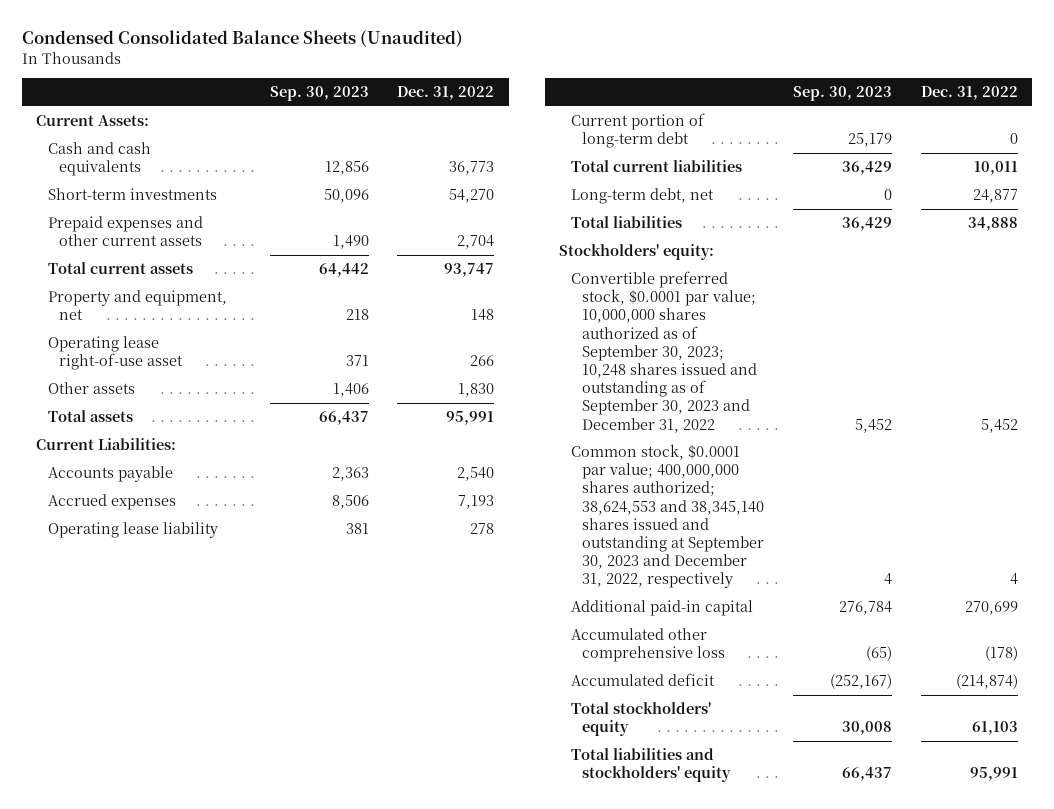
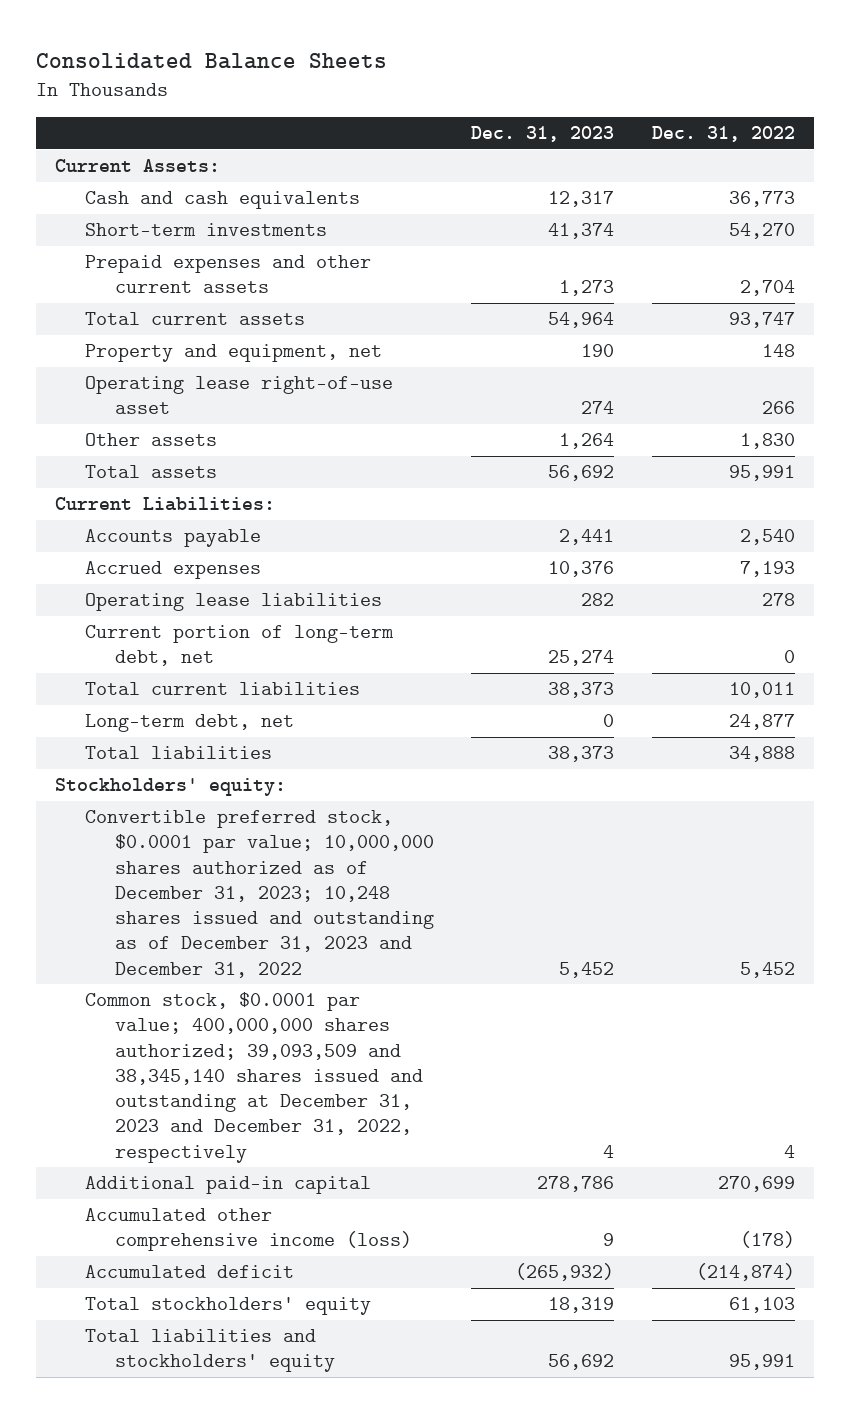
[21,30,463,48] Condensed Consolidated Balance Sheets (Unaudited) -> [35,53,387,70] Consolidated Balance Sheets
[269,86,369,102] Sep. 30, 2023 -> none
none -> [471,125,615,142] Dec. 31, 2023
[47,522,218,539] Operating lease liability -> [84,593,382,612] Operating lease liabilities
[570,113,705,149] Current portion of long-term debt -> [84,625,394,667] Current portion of long-term debt, net
[570,271,758,433] Convertible preferred stock, $0.0001 par value; 10,000,000 shares authorized as of September 30, 2023; 10,248 shares issued and outstanding as of September 30, 2023 and December 31, 2022 -> [84,810,434,978] Convertible preferred stock, $0.0001 par value; 10,000,000 shares authorized as of December 31, 2023; 10,248 shares issued and outstanding as of December 31, 2023 and December 31, 2022
[570,444,765,589] Common stock, $0.0001 par value; 400,000,000 shares authorized; 38,624,553 and 38,345,140 shares issued and outstanding at September 30, 2023 and December 31, 2022, respectively -> [84,992,423,1163] Common stock, $0.0001 par value; 400,000,000 shares authorized; 39,093,509 and 38,345,140 shares issued and outstanding at December 31, 2023 and December 31, 2022, respectively
[570,628,726,663] Accumulated other comprehensive loss -> [84,1208,412,1252] Accumulated other comprehensive income (loss)

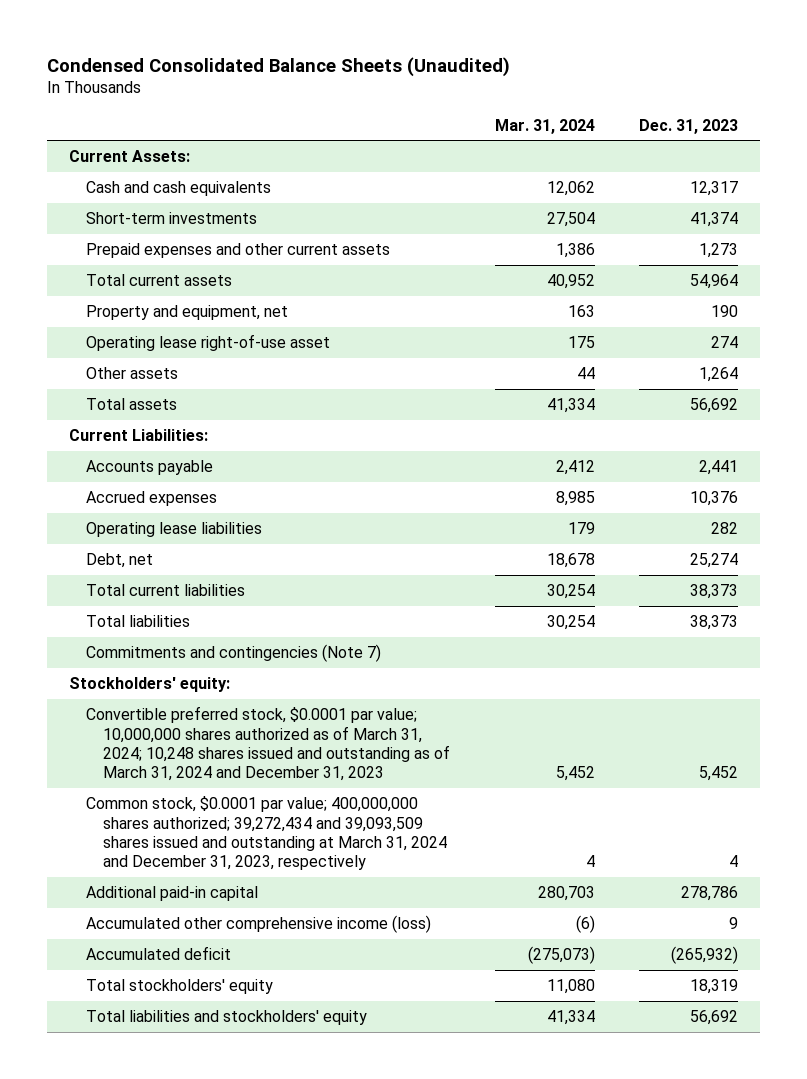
[35,53,387,70] Consolidated Balance Sheets -> [46,56,510,77] Condensed Consolidated Balance Sheets (Unaudited)
[651,125,795,142] Dec. 31, 2022 -> none
none -> [494,118,595,134] Mar. 31, 2024
[84,625,394,667] Current portion of long-term debt, net -> [85,553,153,569] Debt, net
[84,714,294,733] Long-term debt, net -> none
none -> [85,644,381,663] Commitments and contingencies (Note 7)
[84,810,434,978] Convertible preferred stock, $0.0001 par value; 10,000,000 shares authorized as of December 31, 2023; 10,248 shares issued and outstanding as of December 31, 2023 and December 31, 2022 -> [85,706,451,782] Convertible preferred stock, $0.0001 par value; 10,000,000 shares authorized as of March 31, 2024; 10,248 shares issued and outstanding as of March 31, 2024 and December 31, 2023
[84,992,423,1163] Common stock, $0.0001 par value; 400,000,000 shares authorized; 39,093,509 and 38,345,140 shares issued and outstanding at December 31, 2023 and December 31, 2022, respectively -> [85,796,448,871] Common stock, $0.0001 par value; 400,000,000 shares authorized; 39,272,434 and 39,093,509 shares issued and outstanding at March 31, 2024 and December 31, 2023, respectively

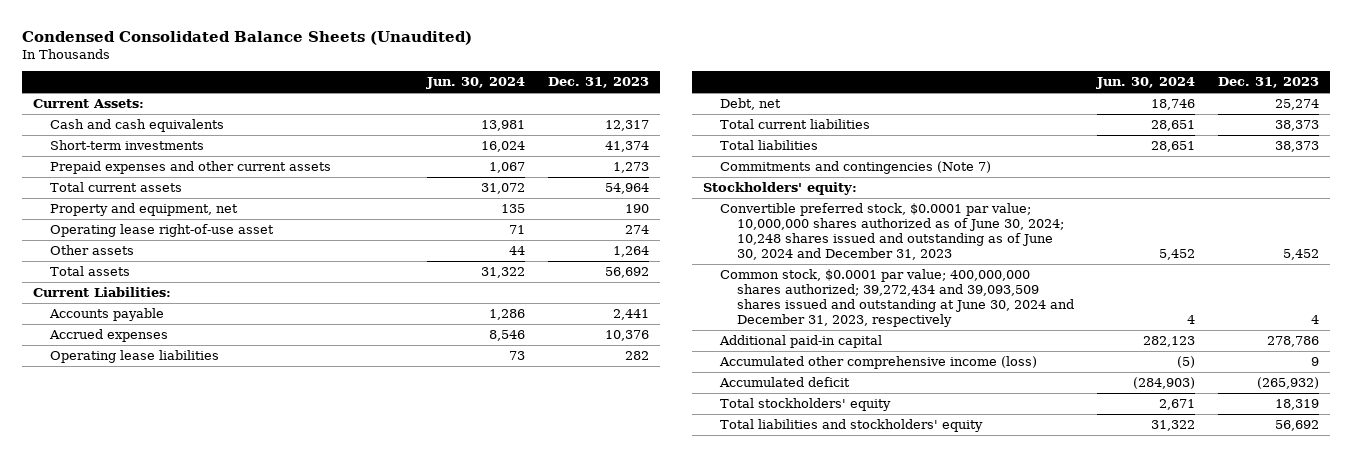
[494,118,595,134] Mar. 31, 2024 -> none
none -> [426,77,526,90] Jun. 30, 2024
[85,706,451,782] Convertible preferred stock, $0.0001 par value; 10,000,000 shares authorized as of March 31, 2024; 10,248 shares issued and outstanding as of March 31, 2024 and December 31, 2023 -> [720,203,1065,260] Convertible preferred stock, $0.0001 par value; 10,000,000 shares authorized as of June 30, 2024; 10,248 shares issued and outstanding as of June 30, 2024 and December 31, 2023
[85,796,448,871] Common stock, $0.0001 par value; 400,000,000 shares authorized; 39,272,434 and 39,093,509 shares issued and outstanding at March 31, 2024 and December 31, 2023, respectively -> [720,269,1075,327] Common stock, $0.0001 par value; 400,000,000 shares authorized; 39,272,434 and 39,093,509 shares issued and outstanding at June 30, 2024 and December 31, 2023, respectively

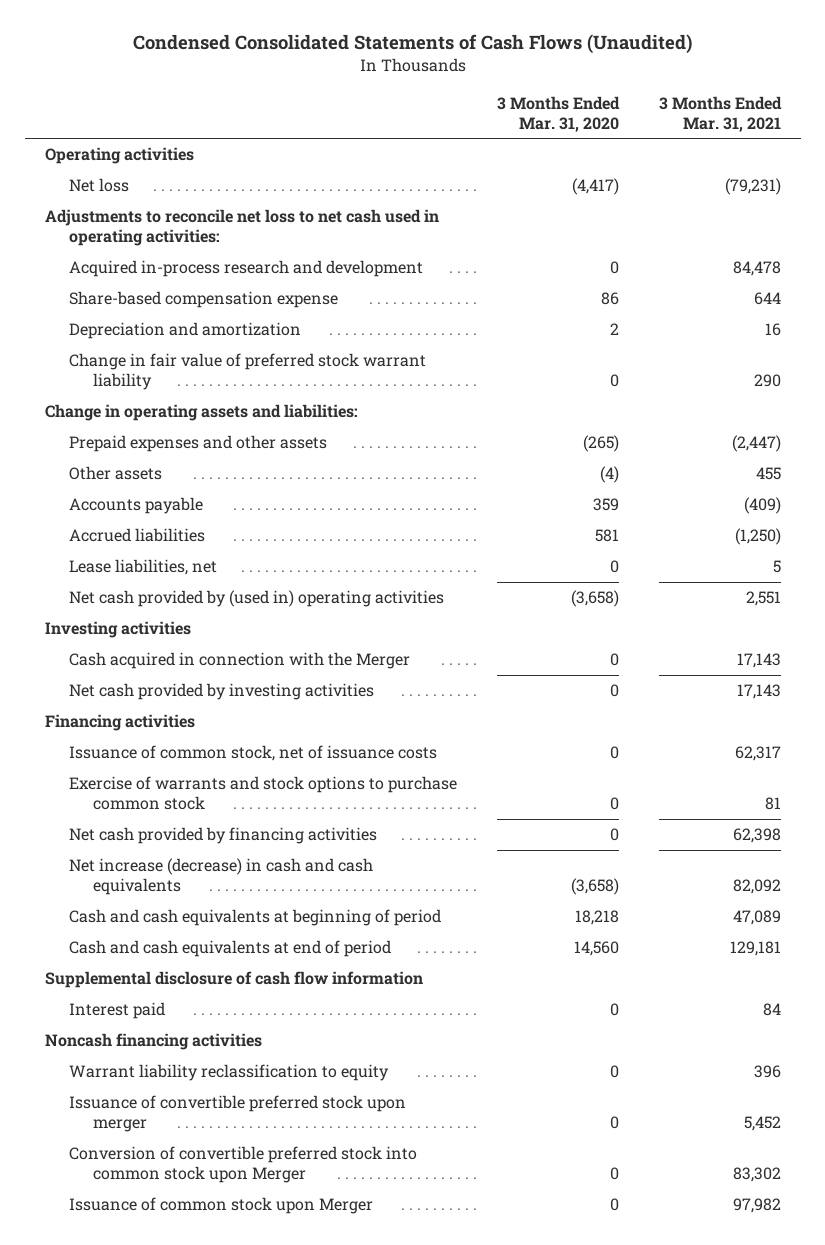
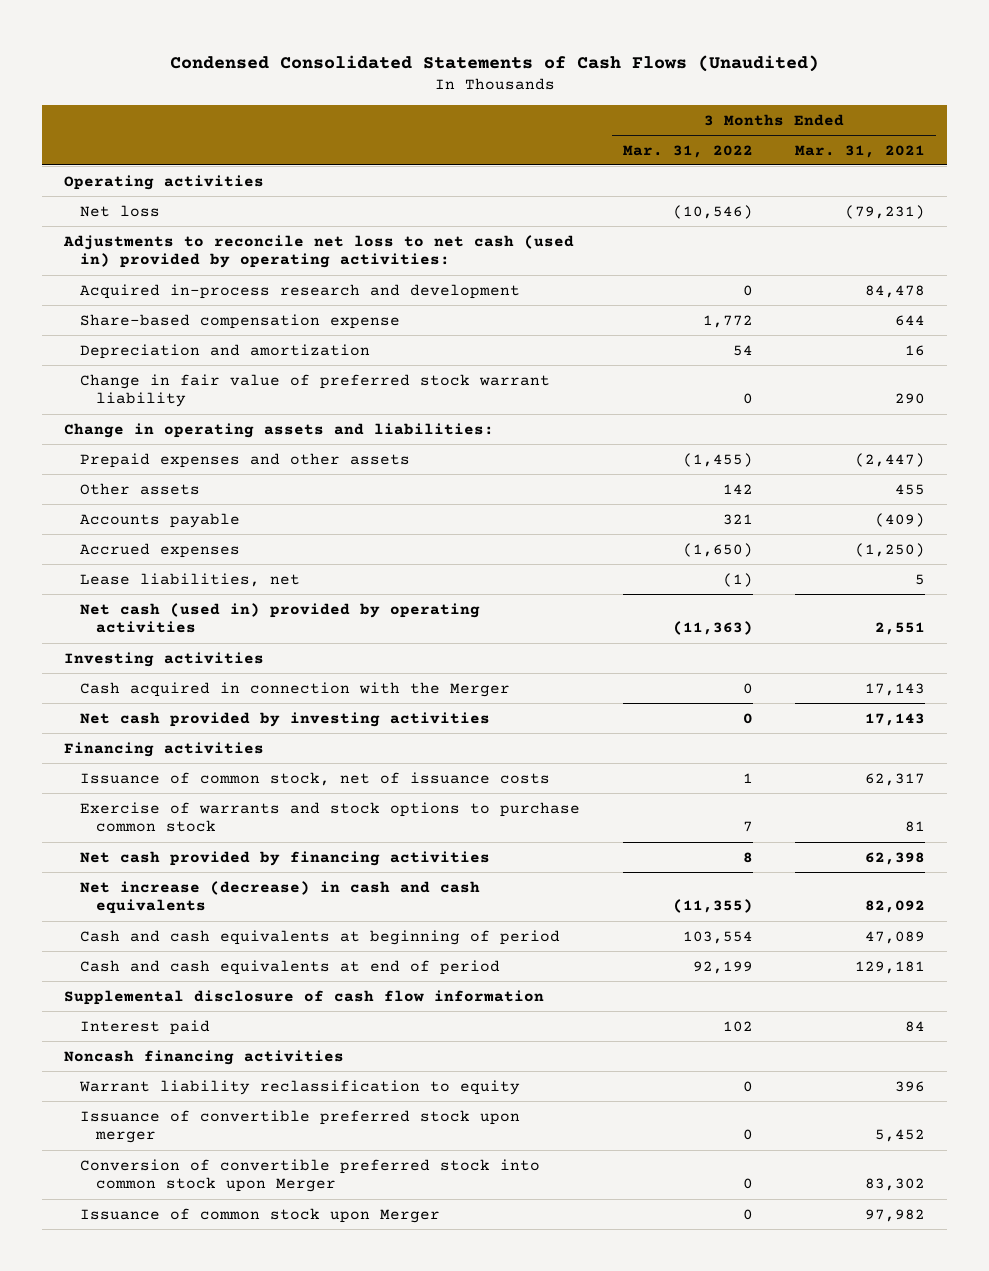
[496,95,620,132] 3 Months Ended Mar. 31, 2020 -> none
none -> [622,144,753,158] Mar. 31, 2022
[44,209,439,247] Adjustments to reconcile net loss to net cash used in operating activities: -> [62,234,574,269] Adjustments to reconcile net loss to net cash (used in) provided by operating activities:
[69,528,206,543] Accrued liabilities -> [79,542,240,558] Accrued expenses
[69,590,445,608] Net cash provided by (used in) operating activities -> [79,602,480,634] Net cash (used in) provided by operating activities

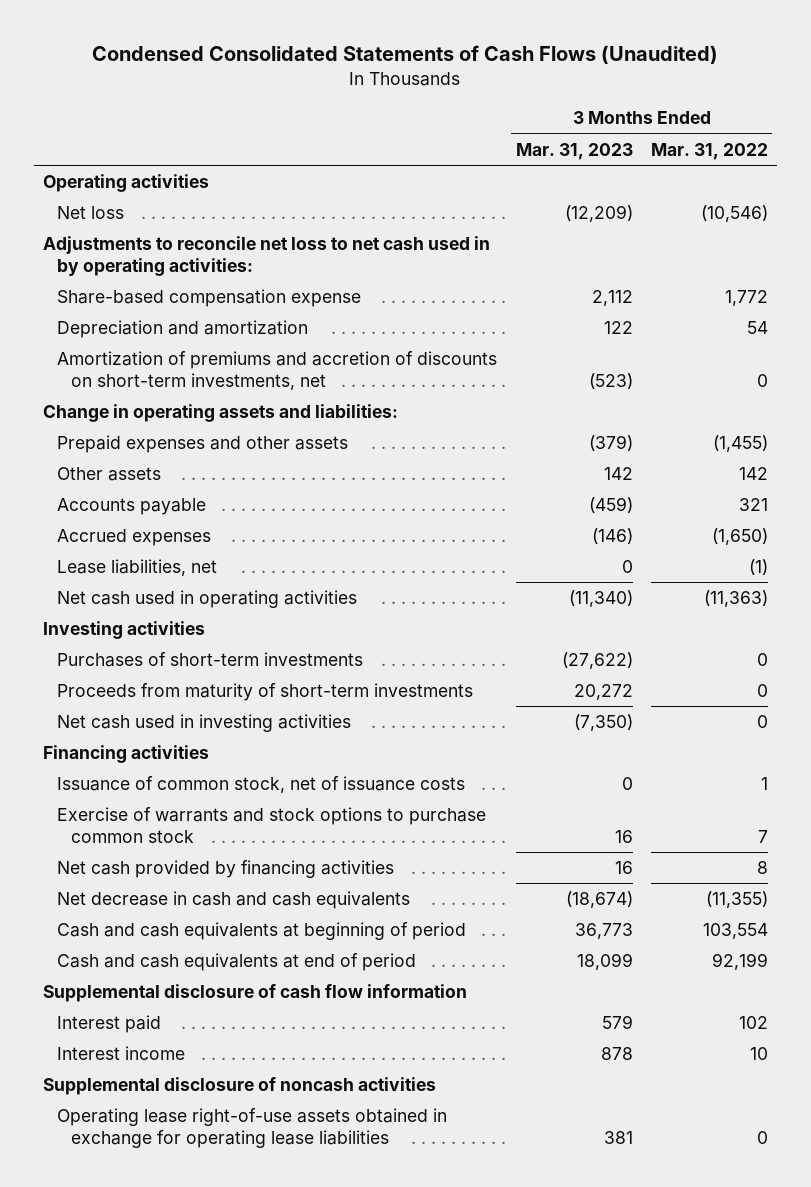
[795,144,926,158] Mar. 31, 2021 -> none
none -> [515,142,633,160] Mar. 31, 2023
[79,283,520,299] Acquired in-process research and development -> none
[62,234,574,269] Adjustments to reconcile net loss to net cash (used in) provided by operating activities: -> [43,236,491,276] Adjustments to reconcile net loss to net cash used in by operating activities:
[79,373,550,408] Change in fair value of preferred stock warrant liability -> none
none -> [57,351,498,390] Amortization of premiums and accretion of discounts on short-term investments, net
[79,602,480,634] Net cash (used in) provided by operating activities -> [57,590,358,609] Net cash used in operating activities
[79,681,510,697] Cash acquired in connection with the Merger -> none
none -> [57,652,364,668] Purchases of short-term investments
none -> [57,683,474,702] Proceeds from maturity of short-term investments
[79,711,490,727] Net cash provided by investing activities -> [57,714,352,733] Net cash used in investing activities
[79,880,480,915] Net increase (decrease) in cash and cash equivalents -> [57,891,411,910] Net decrease in cash and cash equivalents
[78,1079,520,1095] Warrant liability reclassification to equity -> none
[79,1109,520,1144] Issuance of convertible preferred stock upon merger -> none
[79,1158,540,1193] Conversion of convertible preferred stock into common stock upon Merger -> none
[79,1207,440,1223] Issuance of common stock upon Merger -> none
none -> [57,1046,186,1061] Interest income
[63,1049,344,1065] Noncash financing activities -> [43,1077,437,1096] Supplemental disclosure of noncash activities
none -> [57,1108,448,1148] Operating lease right-of-use assets obtained in exchange for operating lease liabilities

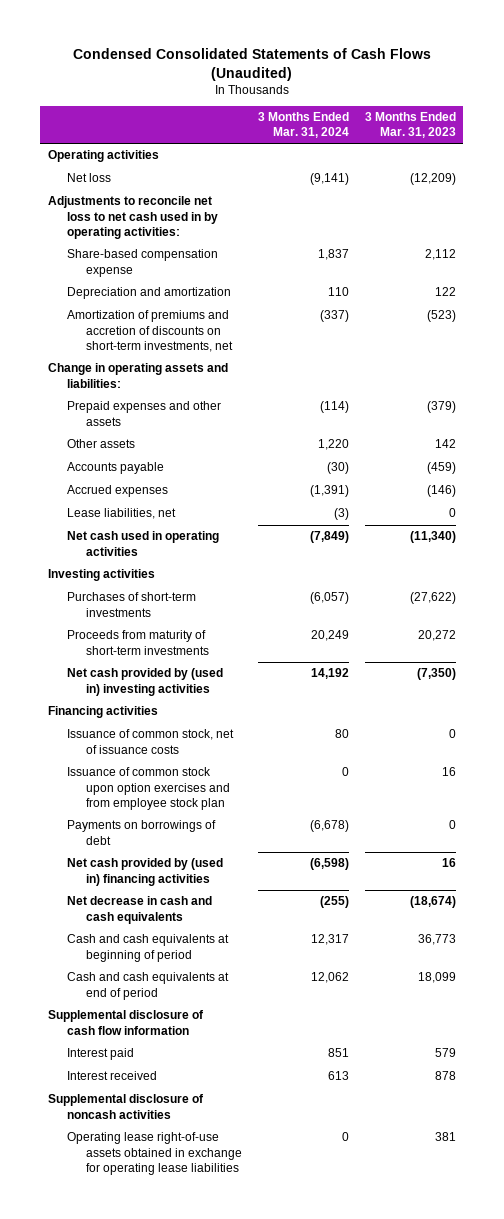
[650,142,768,160] Mar. 31, 2022 -> none
none -> [257,112,349,139] 3 Months Ended Mar. 31, 2024
[57,714,352,733] Net cash used in investing activities -> [67,668,224,696] Net cash provided by (used in) investing activities
[57,807,487,843] Exercise of warrants and stock options to purchase common stock -> [67,767,231,810] Issuance of common stock upon option exercises and from employee stock plan
none -> [67,820,217,845] Payments on borrowings of debt
[57,860,395,879] Net cash provided by financing activities -> [67,858,224,886] Net cash provided by (used in) financing activities
[57,1046,186,1061] Interest income -> [67,1071,158,1081] Interest received

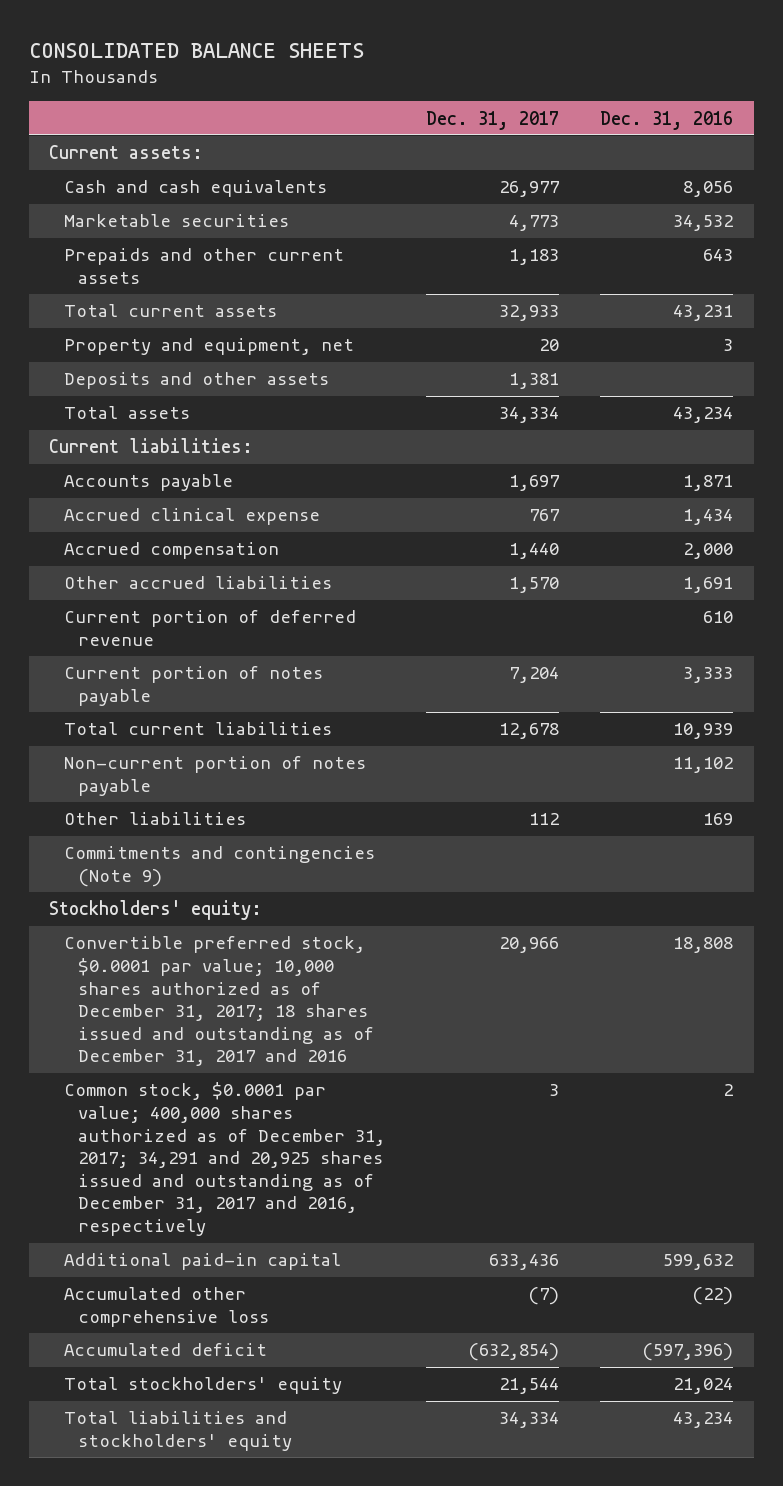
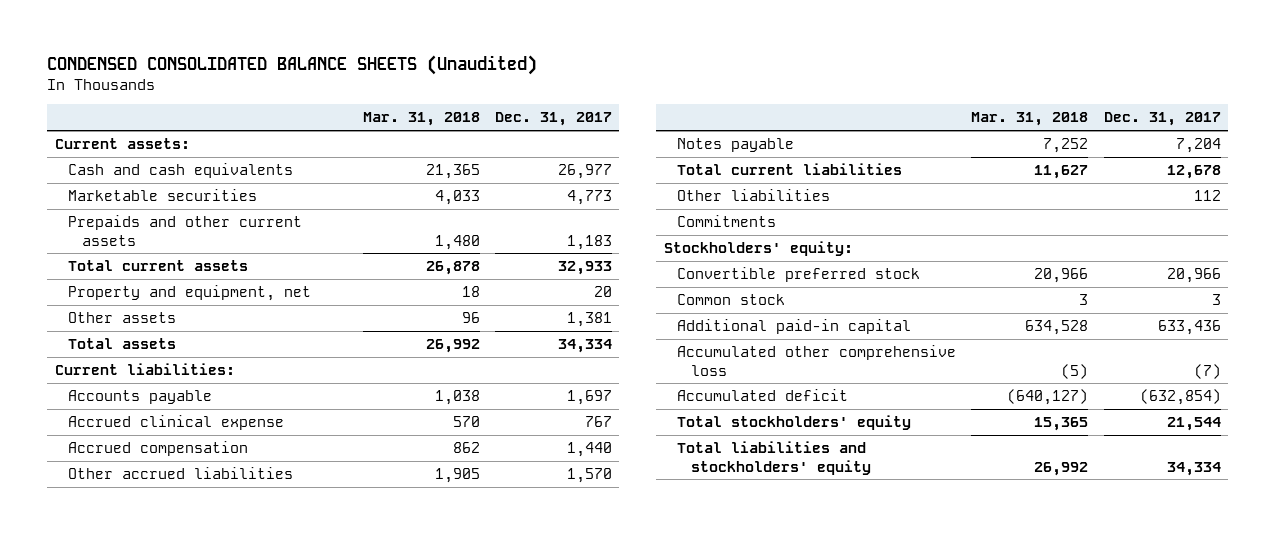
[28,42,364,58] CONSOLIDATED BALANCE SHEETS -> [47,54,538,75] CONDENSED CONSOLIDATED BALANCE SHEETS (Unaudited)
[600,110,734,130] Dec. 31, 2016 -> none
none -> [362,112,480,127] Mar. 31, 2018
[63,372,329,390] Deposits and other assets -> [68,312,177,324] Other assets
[63,610,356,646] Current portion of deferred revenue -> none
[63,666,323,706] Current portion of notes payable -> [677,138,795,153] Notes payable
[63,756,366,796] Non-current portion of notes payable -> none
[63,846,375,887] Commitments and contingencies (Note 9) -> [677,215,777,228] Commitments
[63,936,374,1067] Convertible preferred stock, $0.0001 par value; 10,000 shares authorized as of December 31, 2017; 18 shares issued and outstanding as of December 31, 2017 and 2016 -> [677,267,921,283] Convertible preferred stock
[63,1082,385,1237] Common stock, $0.0001 par value; 400,000 shares authorized as of December 31, 2017; 34,291 and 20,925 shares issued and outstanding as of December 31, 2017 and 2016, respectively -> [677,294,786,306] Common stock

